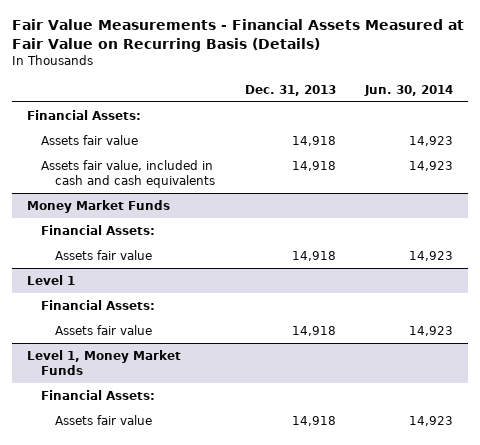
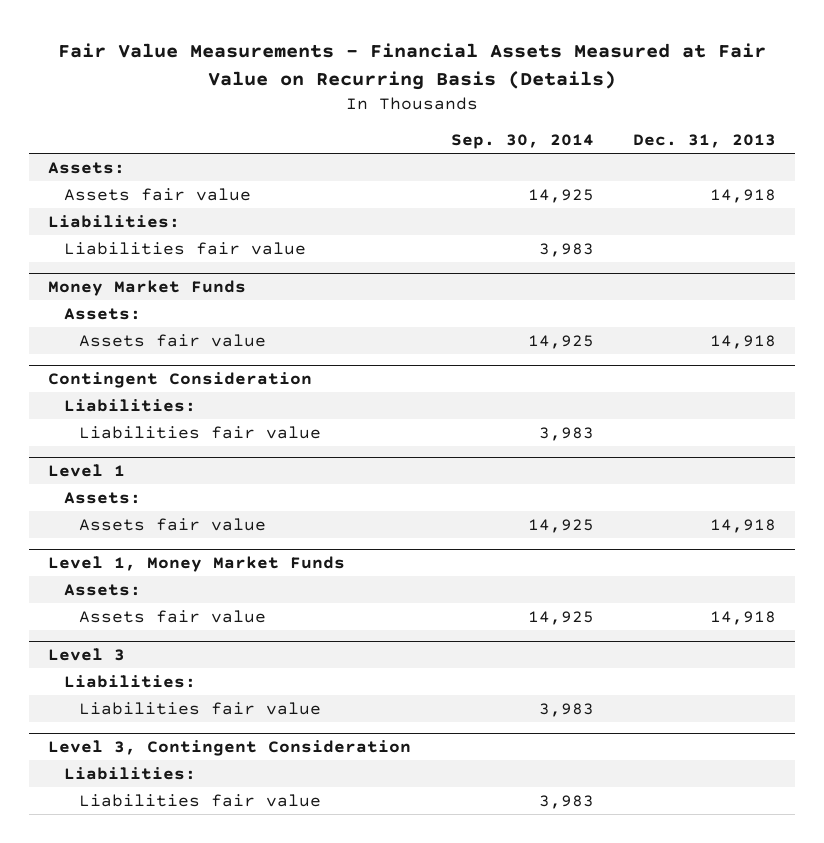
[364,84,454,96] Jun. 30, 2014 -> none
none -> [450,134,594,150] Sep. 30, 2014
[26,109,141,120] Financial Assets: -> [48,161,126,174] Assets:
[40,159,215,188] Assets fair value, included in cash and cash equivalents -> none
none -> [48,214,181,228] Liabilities:
none -> [63,241,306,255] Liabilities fair value
[40,224,155,235] Financial Assets: -> [63,307,141,320] Assets:
none -> [48,371,313,388] Contingent Consideration
none -> [63,398,196,412] Liabilities:
none -> [78,425,321,439] Liabilities fair value
[40,299,155,310] Financial Assets: -> [63,491,141,504] Assets:
[40,389,155,400] Financial Assets: -> [63,583,141,596] Assets:
none -> [48,647,126,661] Level 3
none -> [63,674,196,688] Liabilities:
none -> [78,701,321,715] Liabilities fair value
none -> [48,739,412,756] Level 3, Contingent Consideration
none -> [63,766,196,780] Liabilities:
none -> [78,793,321,807] Liabilities fair value

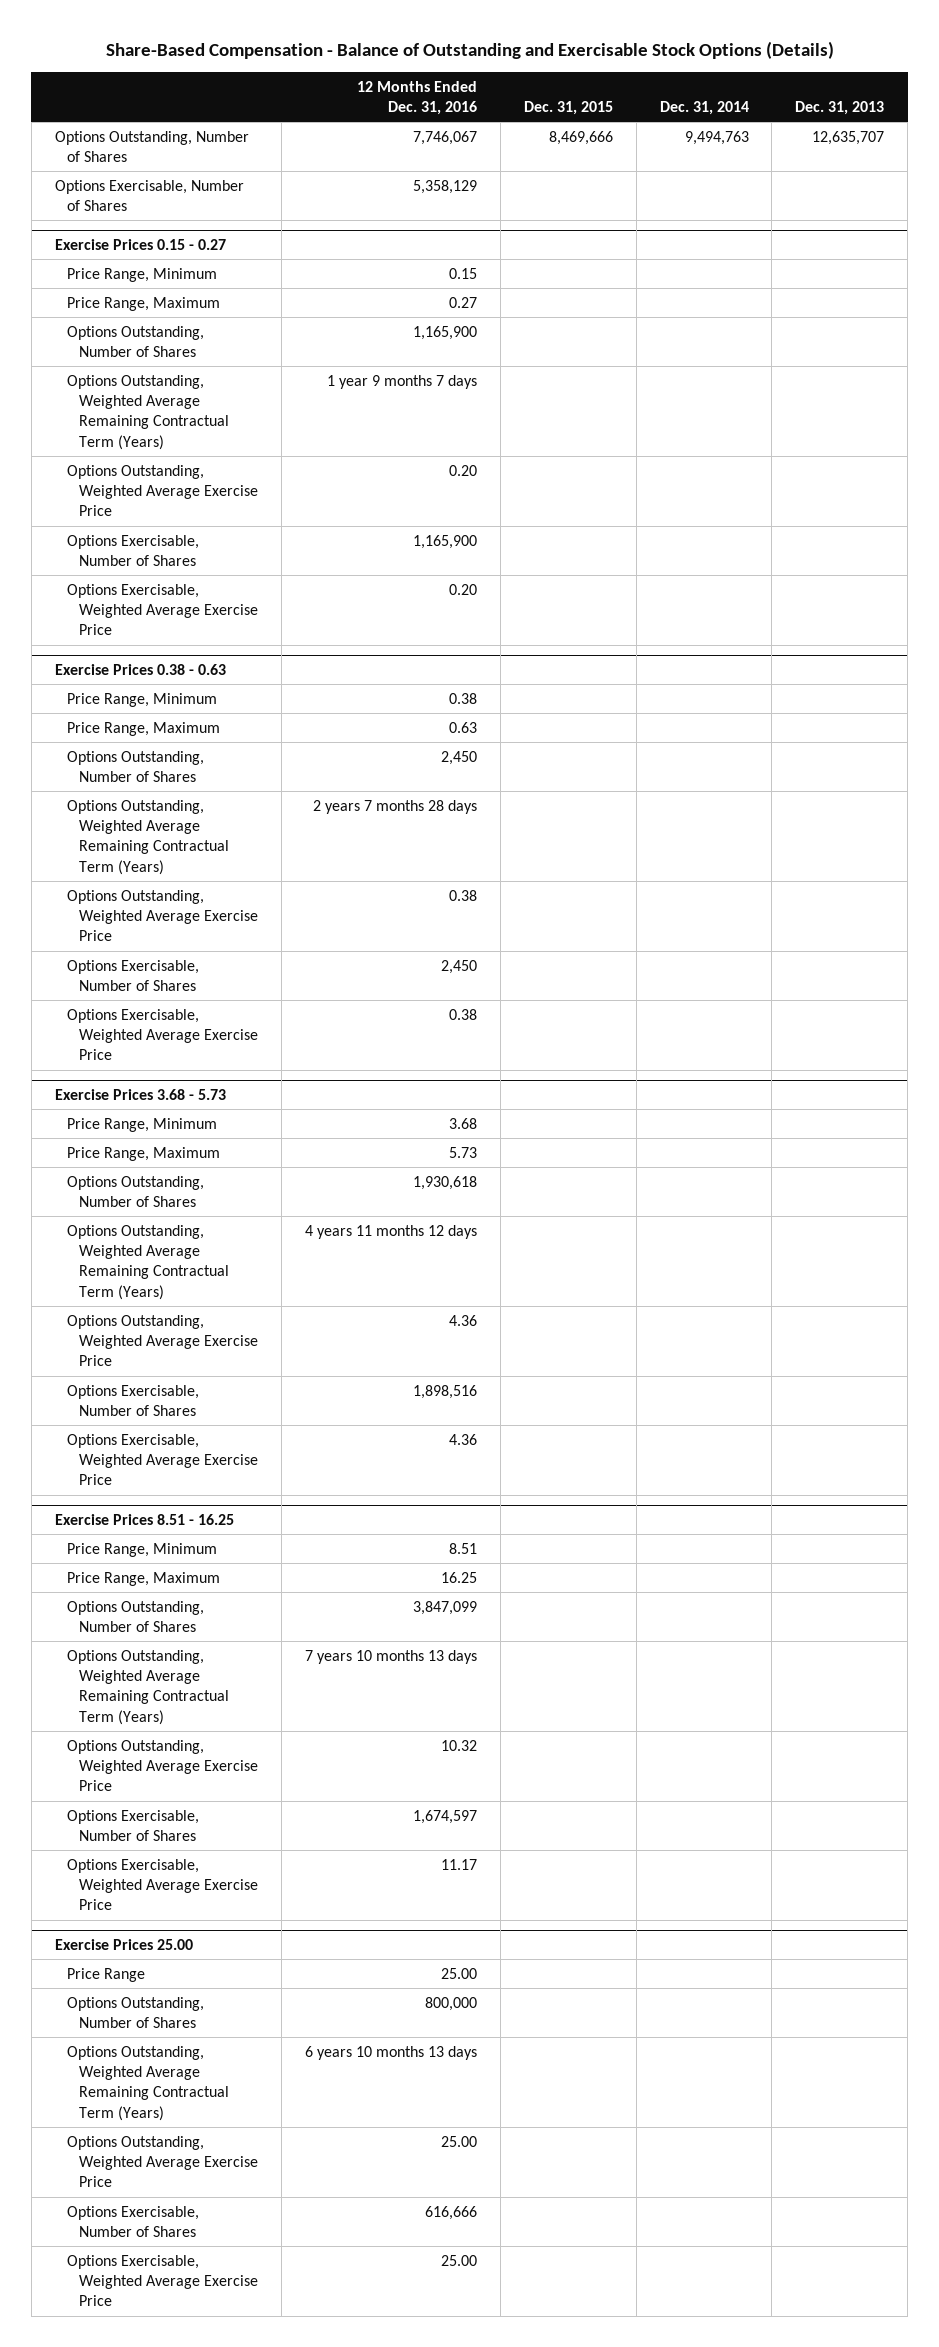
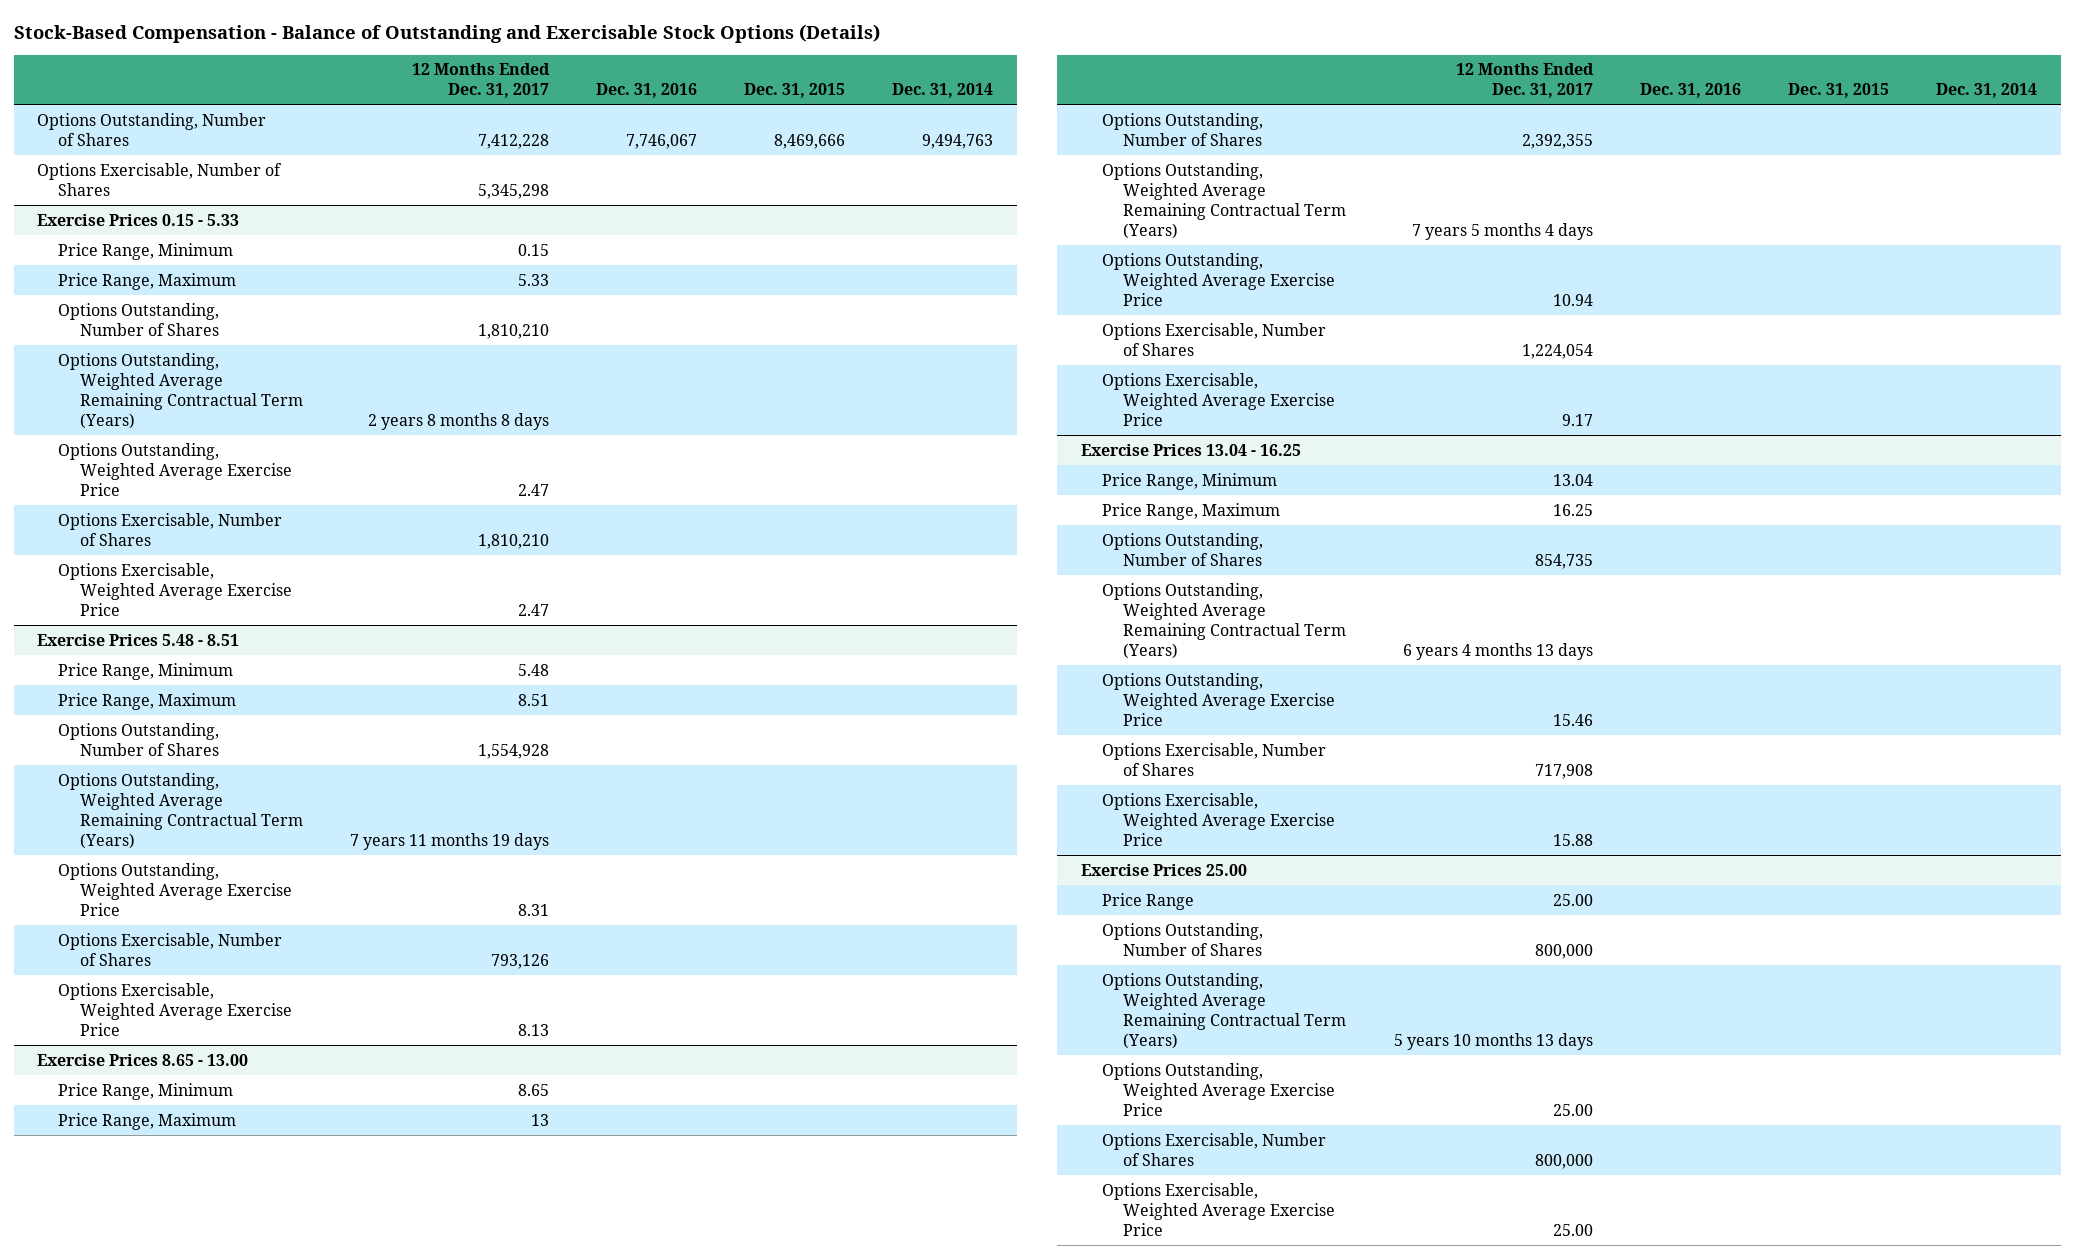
[105,41,834,60] Share-Based Compensation - Balance of Outstanding and Exercisable Stock Options (Details) -> [13,23,880,43] Stock-Based Compensation - Balance of Outstanding and Exercisable Stock Options (Details)
[356,80,477,116] 12 Months Ended Dec. 31, 2016 -> none
[795,101,885,116] Dec. 31, 2013 -> none
none -> [411,63,550,99] 12 Months Ended Dec. 31, 2017
none -> [596,83,698,99] Dec. 31, 2016
[54,238,226,250] Exercise Prices 0.15 - 0.27 -> [37,213,240,226] Exercise Prices 0.15 - 5.33
[54,663,226,675] Exercise Prices 0.38 - 0.63 -> [37,633,240,646] Exercise Prices 5.48 - 8.51
[54,1088,226,1100] Exercise Prices 3.68 - 5.73 -> [37,1053,249,1066] Exercise Prices 8.65 - 13.00
[54,1513,234,1525] Exercise Prices 8.51 - 16.25 -> [1080,443,1301,456] Exercise Prices 13.04 - 16.25

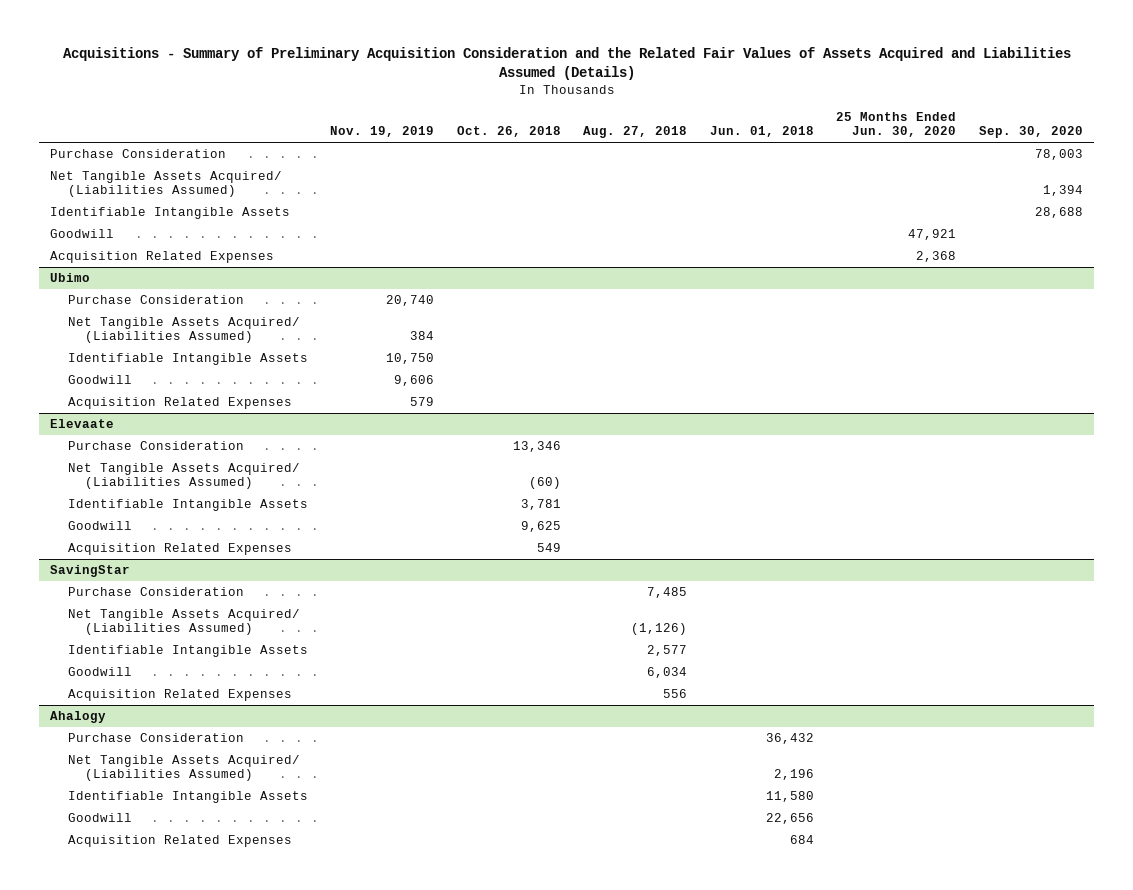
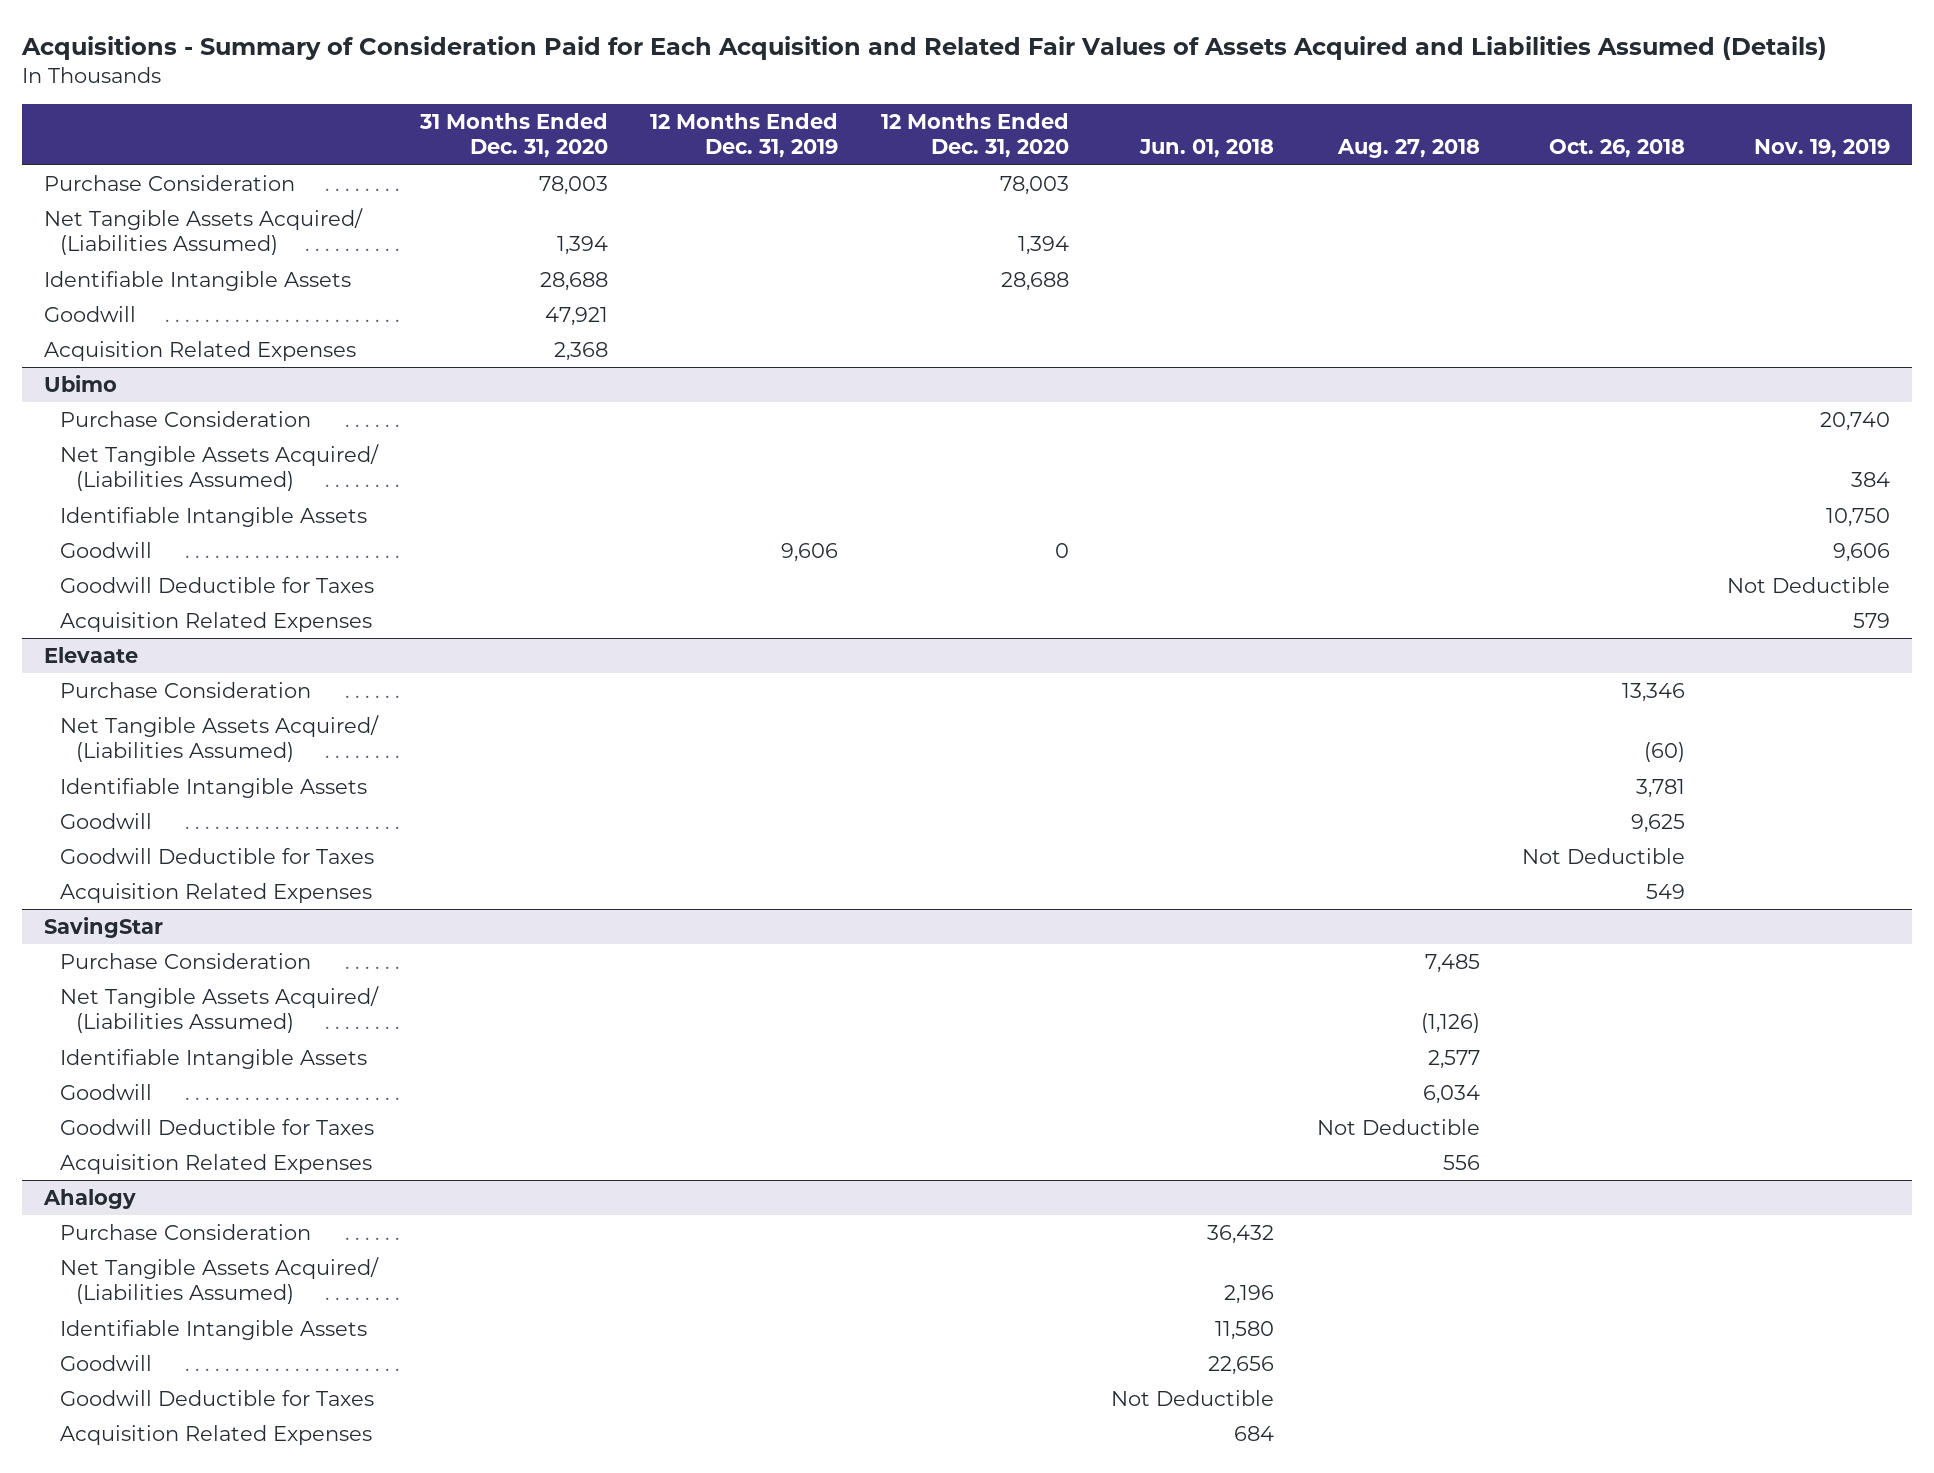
[62,47,1071,81] Acquisitions - Summary of Preliminary Acquisition Consideration and the Related Fair Values of Assets Acquired and Liabilities Assumed (Details) -> [21,35,1828,60] Acquisitions - Summary of Consideration Paid for Each Acquisition and Related Fair Values of Assets Acquired and Liabilities Assumed (Details)
[836,112,957,138] 25 Months Ended Jun. 30, 2020 -> none
[978,126,1083,139] Sep. 30, 2020 -> none
none -> [418,112,608,159] 31 Months Ended Dec. 31, 2020
none -> [650,112,839,159] 12 Months Ended Dec. 31, 2019
none -> [880,112,1069,159] 12 Months Ended Dec. 31, 2020
none -> [59,576,374,593] Goodwill Deductible for Taxes
none -> [59,847,374,864] Goodwill Deductible for Taxes
none -> [59,1118,374,1135] Goodwill Deductible for Taxes
none -> [59,1389,374,1406] Goodwill Deductible for Taxes

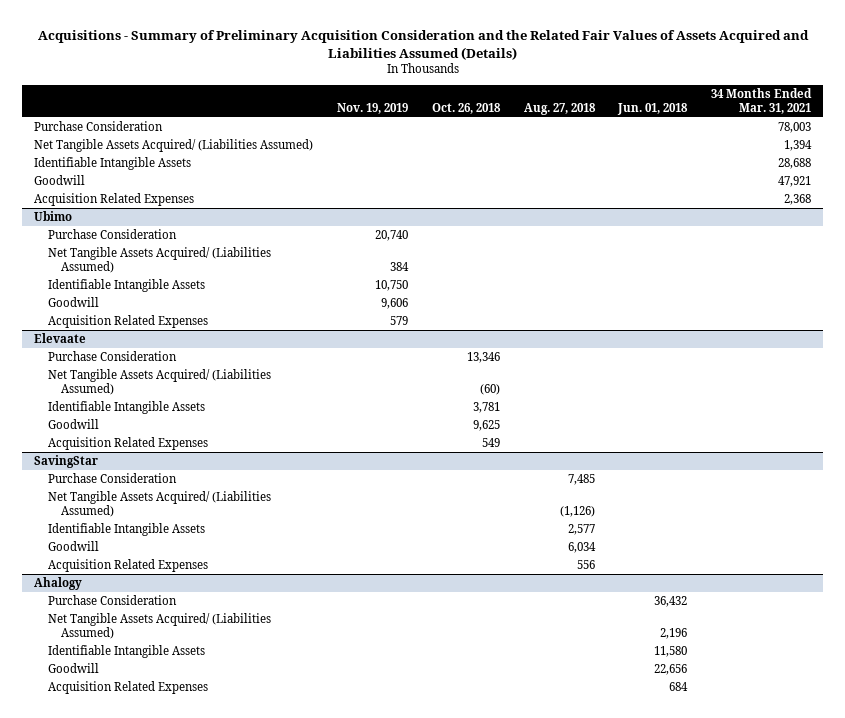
[21,35,1828,60] Acquisitions - Summary of Consideration Paid for Each Acquisition and Related Fair Values of Assets Acquired and Liabilities Assumed (Details) -> [37,30,809,60] Acquisitions - Summary of Preliminary Acquisition Consideration and the Related Fair Values of Assets Acquired and Liabilities Assumed (Details)
[418,112,608,159] 31 Months Ended Dec. 31, 2020 -> none
[650,112,839,159] 12 Months Ended Dec. 31, 2019 -> none
[880,112,1069,159] 12 Months Ended Dec. 31, 2020 -> none
none -> [710,87,812,114] 34 Months Ended Mar. 31, 2021
[59,576,374,593] Goodwill Deductible for Taxes -> none
[59,847,374,864] Goodwill Deductible for Taxes -> none
[59,1118,374,1135] Goodwill Deductible for Taxes -> none
[59,1389,374,1406] Goodwill Deductible for Taxes -> none

